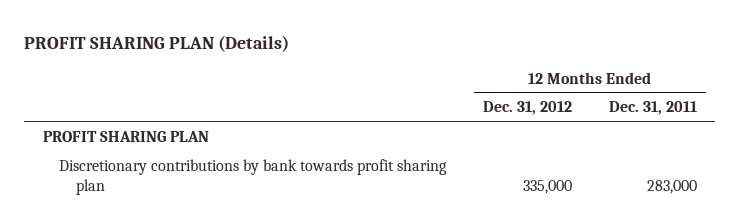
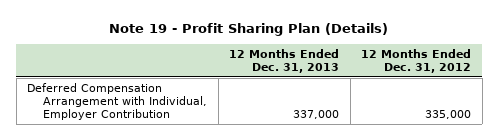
[24,34,290,52] PROFIT SHARING PLAN (Details) -> [109,23,389,37] Note 19 - Profit Sharing Plan (Details)
[608,101,697,116] Dec. 31, 2011 -> none
none -> [229,49,340,74] 12 Months Ended Dec. 31, 2013
[42,130,209,142] PROFIT SHARING PLAN -> none
[59,158,448,195] Discretionary contributions by bank towards profit sharing plan -> [27,82,208,121] Deferred Compensation Arrangement with Individual, Employer Contribution

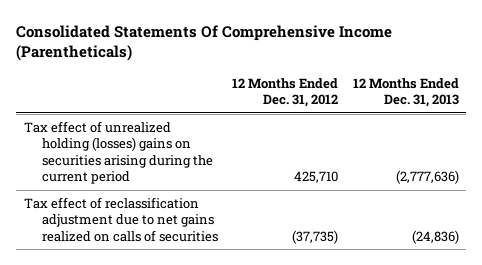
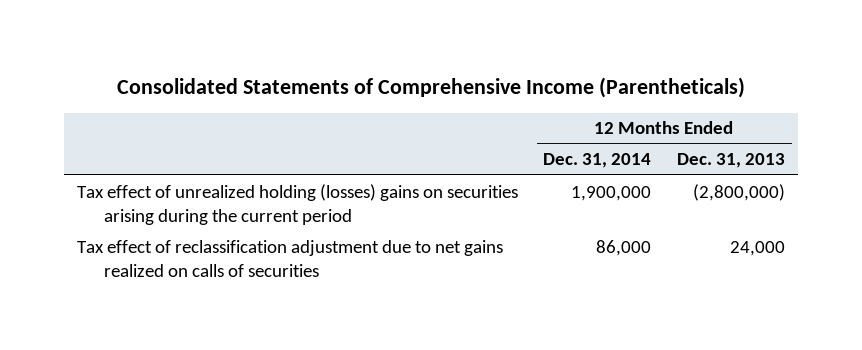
[16,24,393,61] Consolidated Statements Of Comprehensive Income (Parentheticals) -> [116,76,745,98] Consolidated Statements of Comprehensive Income (Parentheticals)
[232,77,339,108] 12 Months Ended Dec. 31, 2012 -> none
none -> [543,153,652,169] Dec. 31, 2014
[395,170,459,185] (2,777,636) -> [693,183,786,201] (2,800,000)
[411,229,459,244] (24,836) -> [730,240,786,256] 24,000

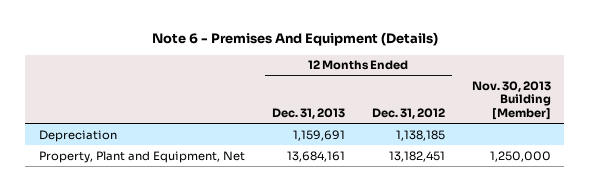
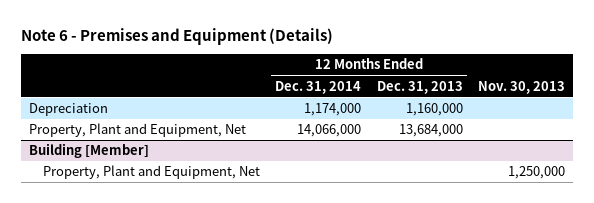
[151,32,438,47] Note 6 - Premises And Equipment (Details) -> [20,28,333,46] Note 6 - Premises and Equipment (Details)
[371,107,445,119] Dec. 31, 2012 -> none
[471,80,551,120] Nov. 30, 2013 Building [Member] -> none
none -> [275,80,362,94] Dec. 31, 2014
none -> [478,80,566,94] Nov. 30, 2013
[292,129,345,141] 1,159,691 -> [405,103,463,117] 1,160,000
[286,150,345,162] 13,684,161 -> [398,124,463,138] 13,684,000
none -> [28,143,149,159] Building [Member]
none -> [42,165,260,180] Property, Plant and Equipment, Net

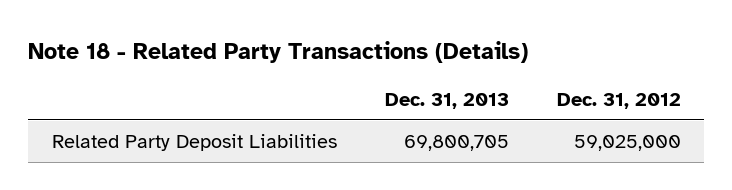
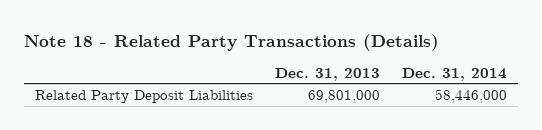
[556,93,681,110] Dec. 31, 2012 -> none
none -> [401,67,507,81] Dec. 31, 2014
[403,135,509,152] 69,800,705 -> [307,89,380,103] 69,801,000

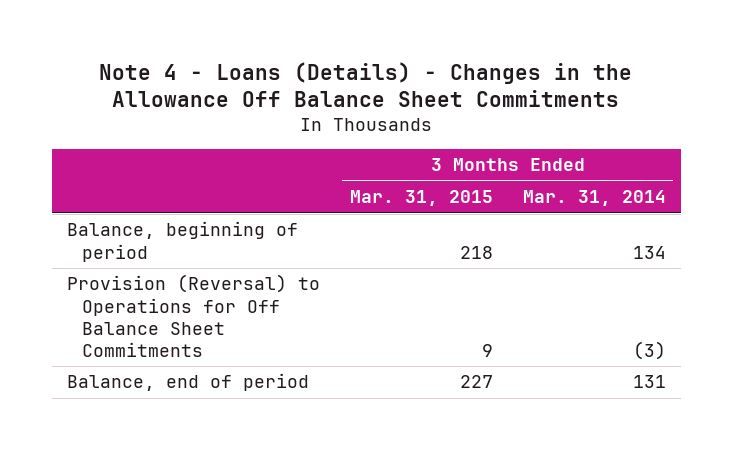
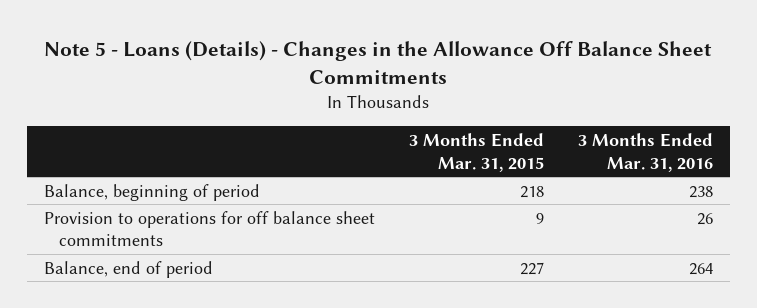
[99,61,633,108] Note 4 - Loans (Details) - Changes in the Allowance Off Balance Sheet Commitments -> [44,40,713,84] Note 5 - Loans (Details) - Changes in the Allowance Off Balance Sheet Commitments
[522,190,666,207] Mar. 31, 2014 -> none
none -> [577,133,713,172] 3 Months Ended Mar. 31, 2016
[66,274,320,357] Provision (Reversal) to Operations for Off Balance Sheet Commitments -> [44,210,376,247] Provision to operations for off balance sheet commitments

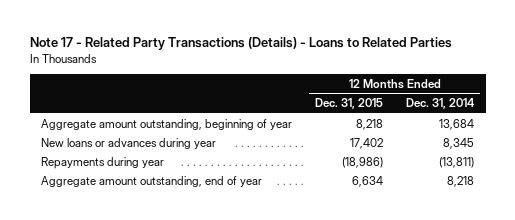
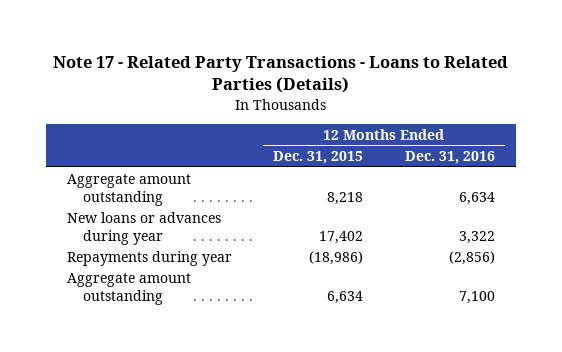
[29,37,452,51] Note 17 - Related Party Transactions (Details) - Loans to Related Parties -> [52,56,508,94] Note 17 - Related Party Transactions - Loans to Related Parties (Details)
[406,98,476,110] Dec. 31, 2014 -> none
none -> [404,151,495,165] Dec. 31, 2016
[41,118,293,130] Aggregate amount outstanding, beginning of year -> [66,173,191,206] Aggregate amount outstanding
[41,175,263,187] Aggregate amount outstanding, end of year -> [66,272,191,305] Aggregate amount outstanding

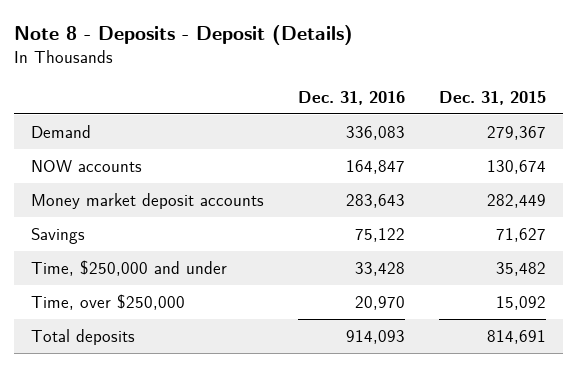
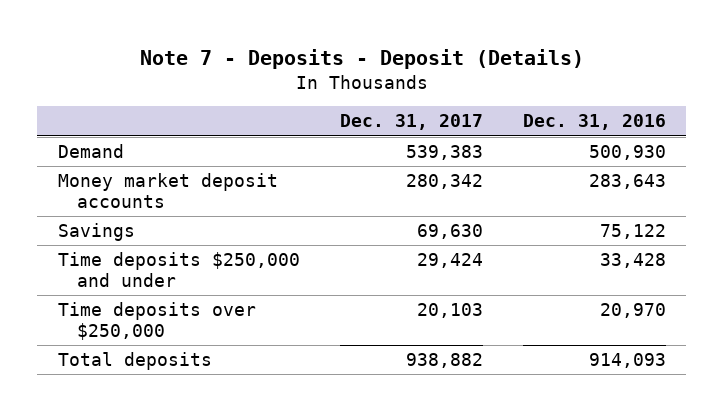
[14,25,354,46] Note 8 - Deposits - Deposit (Details) -> [139,48,584,69] Note 7 - Deposits - Deposit (Details)
[439,90,547,105] Dec. 31, 2015 -> none
none -> [339,114,483,131] Dec. 31, 2017
[31,159,143,172] NOW accounts -> none
[346,125,406,140] 336,083 -> [588,145,666,161] 500,930
[31,259,228,276] Time, $250,000 and under -> [57,252,300,288] Time deposits $250,000 and under
[31,293,186,310] Time, over $250,000 -> [57,302,256,341] Time deposits over $250,000

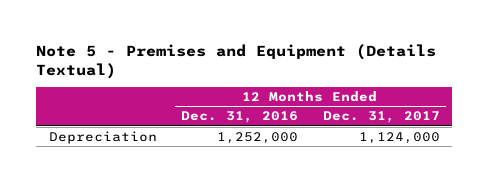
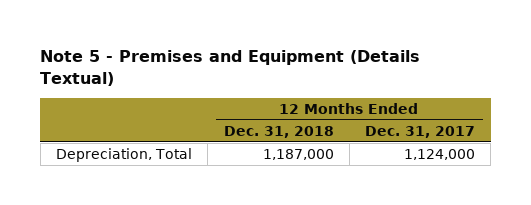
[181,111,299,124] Dec. 31, 2016 -> none
none -> [223,125,334,138] Dec. 31, 2018
[48,130,157,144] Depreciation -> [56,148,193,163] Depreciation, Total

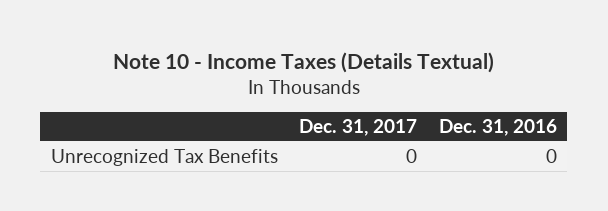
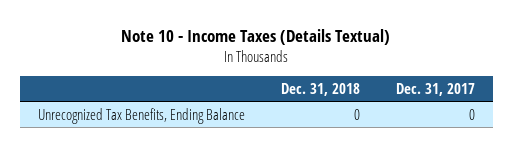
[438,119,557,137] Dec. 31, 2016 -> none
none -> [280,82,360,96] Dec. 31, 2018
[51,148,279,166] Unrecognized Tax Benefits -> [37,107,245,124] Unrecognized Tax Benefits, Ending Balance

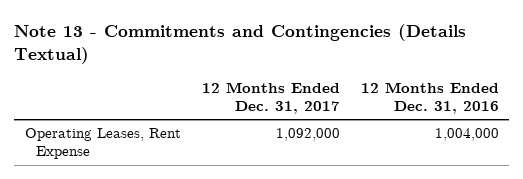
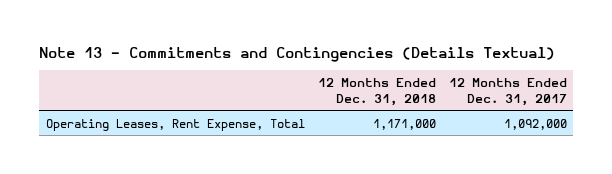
[360,82,499,115] 12 Months Ended Dec. 31, 2016 -> none
none -> [317,78,436,106] 12 Months Ended Dec. 31, 2018
[24,128,181,160] Operating Leases, Rent Expense -> [45,118,305,131] Operating Leases, Rent Expense, Total

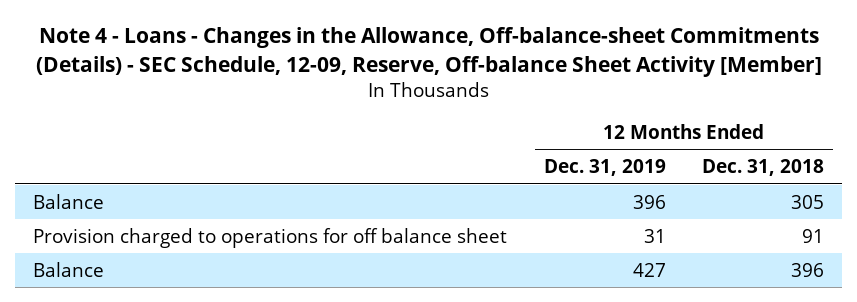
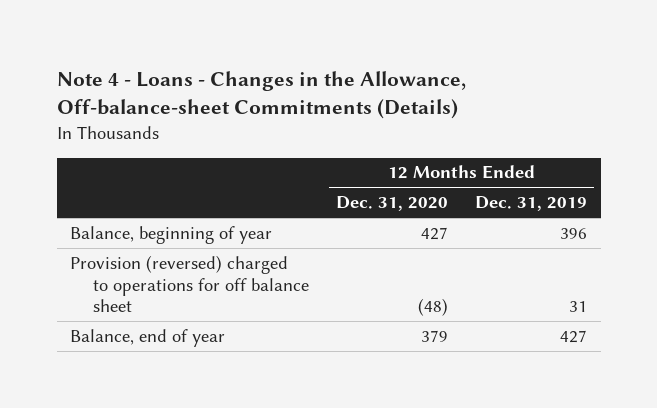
[35,27,822,77] Note 4 - Loans - Changes in the Allowance, Off-balance-sheet Commitments (Details) - SEC Schedule, 12-09, Reserve, Off-balance Sheet Activity [Member] -> [56,70,466,120] Note 4 - Loans - Changes in the Allowance, Off-balance-sheet Commitments (Details)
[702,158,825,176] Dec. 31, 2018 -> none
none -> [335,196,448,212] Dec. 31, 2020
[33,193,105,209] Balance -> [70,225,273,244] Balance, beginning of year
[33,227,508,248] Provision charged to operations for off balance sheet -> [70,254,309,313] Provision (reversed) charged to operations for off balance sheet
[33,261,105,277] Balance -> [70,328,226,347] Balance, end of year

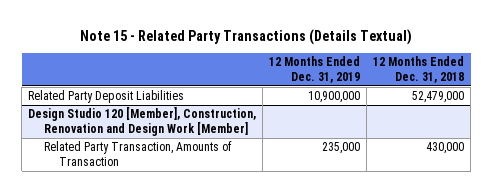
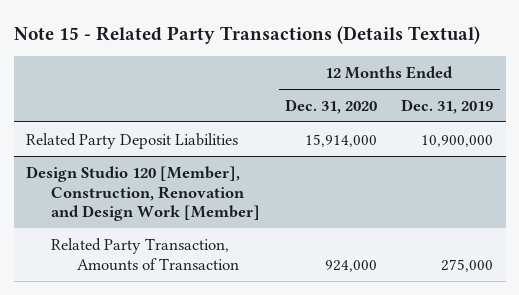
[373,56,465,84] 12 Months Ended Dec. 31, 2018 -> none
none -> [284,99,377,115] Dec. 31, 2020
[322,142,361,155] 235,000 -> [441,258,494,272] 275,000

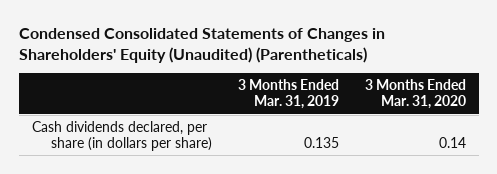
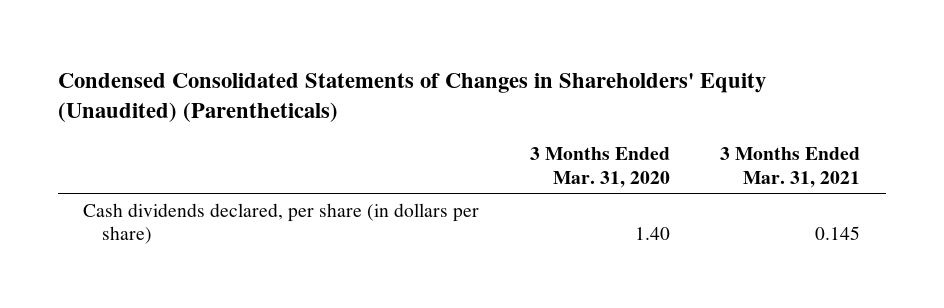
[237,79,339,110] 3 Months Ended Mar. 31, 2019 -> none
none -> [720,147,861,188] 3 Months Ended Mar. 31, 2021
[438,136,466,148] 0.14 -> [634,227,670,241] 1.40

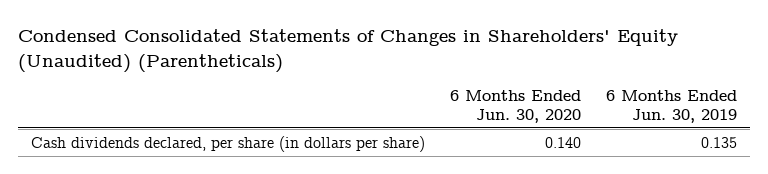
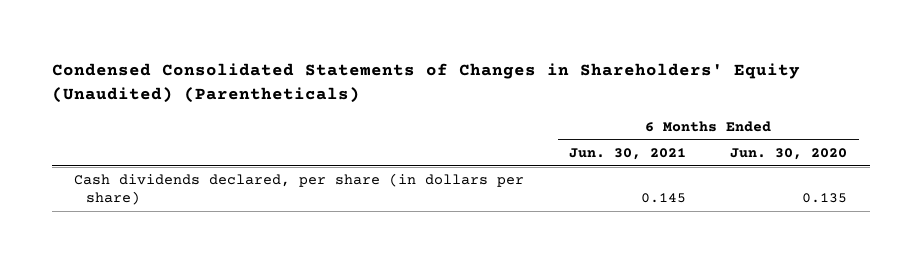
[606,90,738,123] 6 Months Ended Jun. 30, 2019 -> none
none -> [568,148,686,161] Jun. 30, 2021
[545,137,582,149] 0.140 -> [802,193,848,204] 0.135

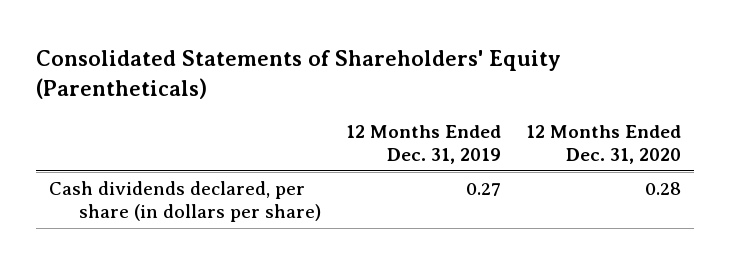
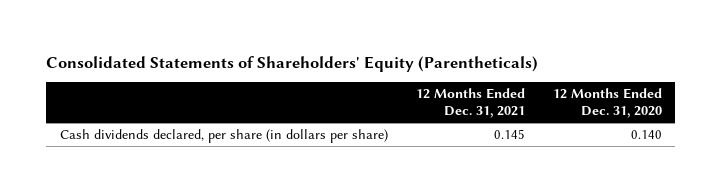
[345,124,501,165] 12 Months Ended Dec. 31, 2019 -> none
none -> [415,88,525,119] 12 Months Ended Dec. 31, 2021
[645,181,682,195] 0.28 -> [630,130,662,140] 0.140

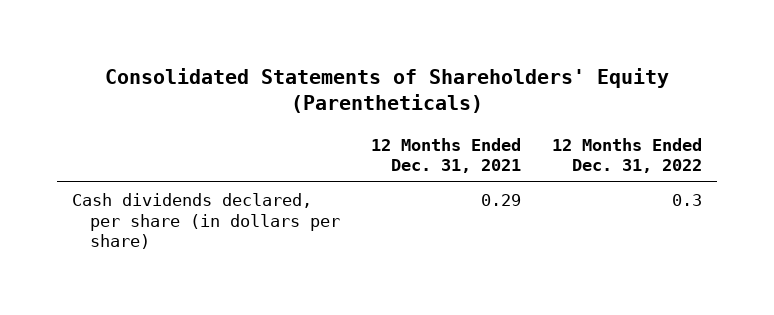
[552,88,662,119] 12 Months Ended Dec. 31, 2020 -> none
none -> [551,137,702,174] 12 Months Ended Dec. 31, 2022
[493,129,525,140] 0.145 -> [480,194,521,207] 0.29

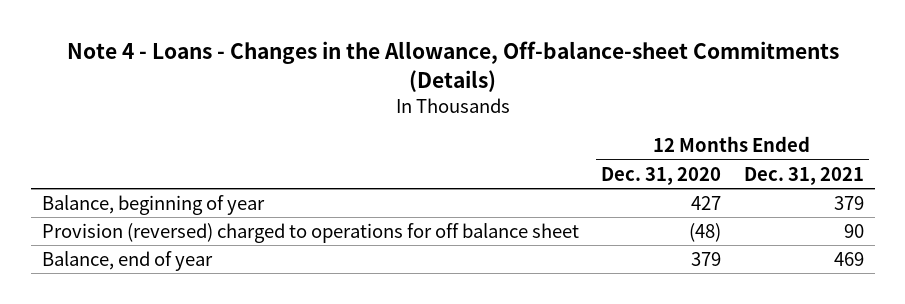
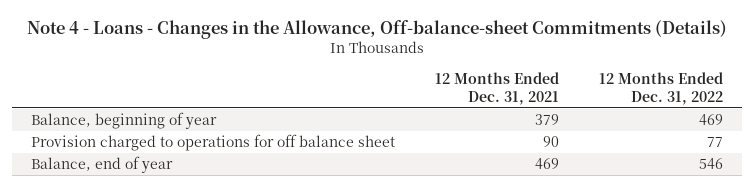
[601,166,722,185] Dec. 31, 2020 -> none
none -> [598,71,723,105] 12 Months Ended Dec. 31, 2022
[41,222,579,243] Provision (reversed) charged to operations for off balance sheet -> [31,134,396,152] Provision charged to operations for off balance sheet

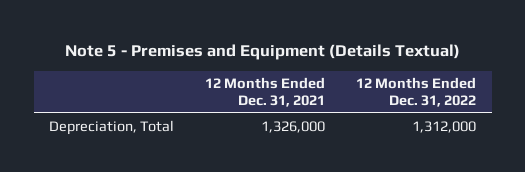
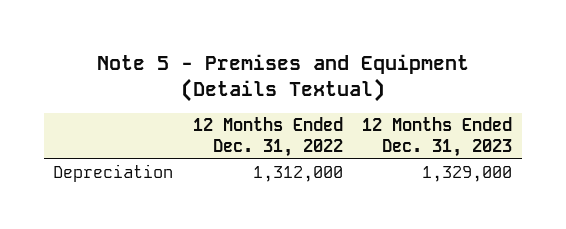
[205,76,326,108] 12 Months Ended Dec. 31, 2021 -> none
none -> [362,117,513,158] 12 Months Ended Dec. 31, 2023
[49,119,175,135] Depreciation, Total -> [53,164,174,183] Depreciation

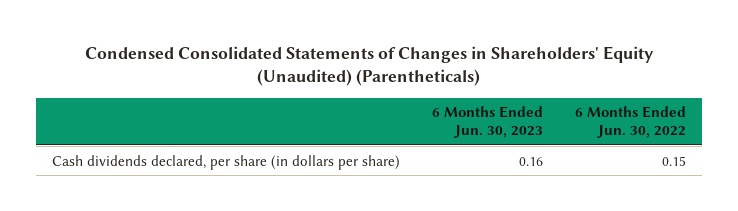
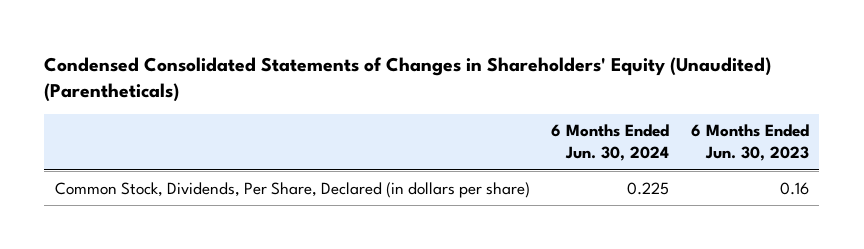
[575,106,687,138] 6 Months Ended Jun. 30, 2022 -> none
none -> [551,124,670,162] 6 Months Ended Jun. 30, 2024
[51,154,400,170] Cash dividends declared, per share (in dollars per share) -> [54,181,530,198] Common Stock, Dividends, Per Share, Declared (in dollars per share)

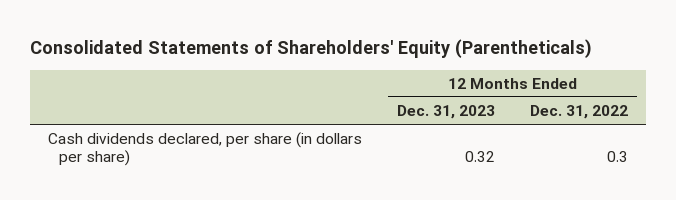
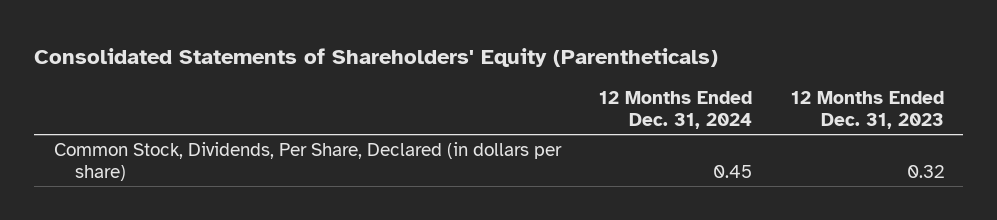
[530,104,629,119] Dec. 31, 2022 -> none
none -> [599,91,753,130] 12 Months Ended Dec. 31, 2024
[47,132,362,167] Cash dividends declared, per share (in dollars per share) -> [53,142,562,182] Common Stock, Dividends, Per Share, Declared (in dollars per share)

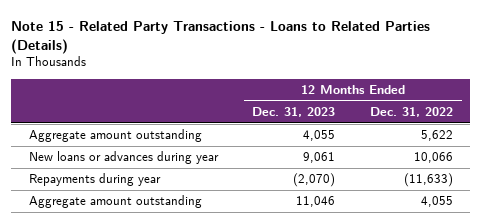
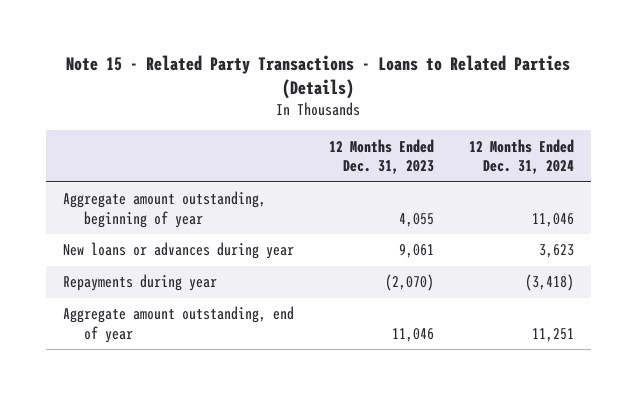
[369,107,453,118] Dec. 31, 2022 -> none
none -> [468,138,574,175] 12 Months Ended Dec. 31, 2024
[28,129,202,143] Aggregate amount outstanding -> [63,191,267,228] Aggregate amount outstanding, beginning of year
[28,195,202,209] Aggregate amount outstanding -> [63,306,295,343] Aggregate amount outstanding, end of year

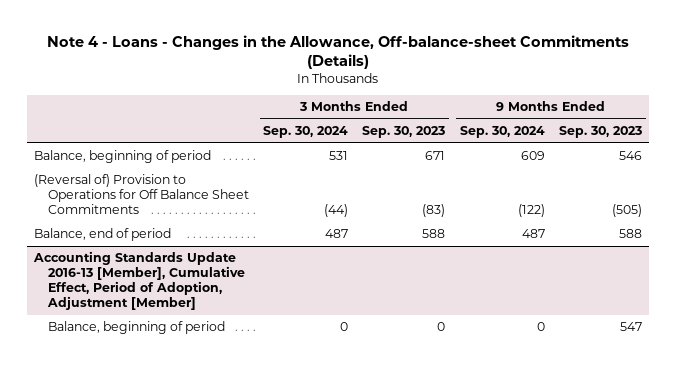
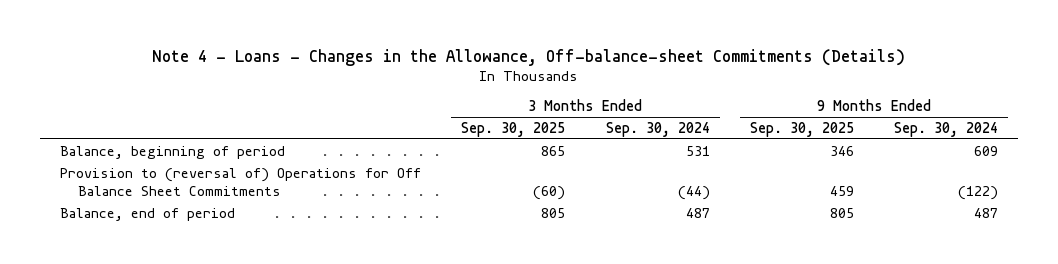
[362,126,446,139] Sep. 30, 2023 -> none
[559,126,643,139] Sep. 30, 2023 -> none
none -> [461,122,566,138] Sep. 30, 2025
none -> [749,122,854,138] Sep. 30, 2025
[34,174,249,215] (Reversal of) Provision to Operations for Off Balance Sheet Commitments -> [59,167,421,196] Provision to (reversal of) Operations for Off Balance Sheet Commitments
[33,251,245,310] Accounting Standards Update 2016-13 [Member], Cumulative Effect, Period of Adoption, Adjustment [Member] -> none
[47,321,225,335] Balance, beginning of period -> none

